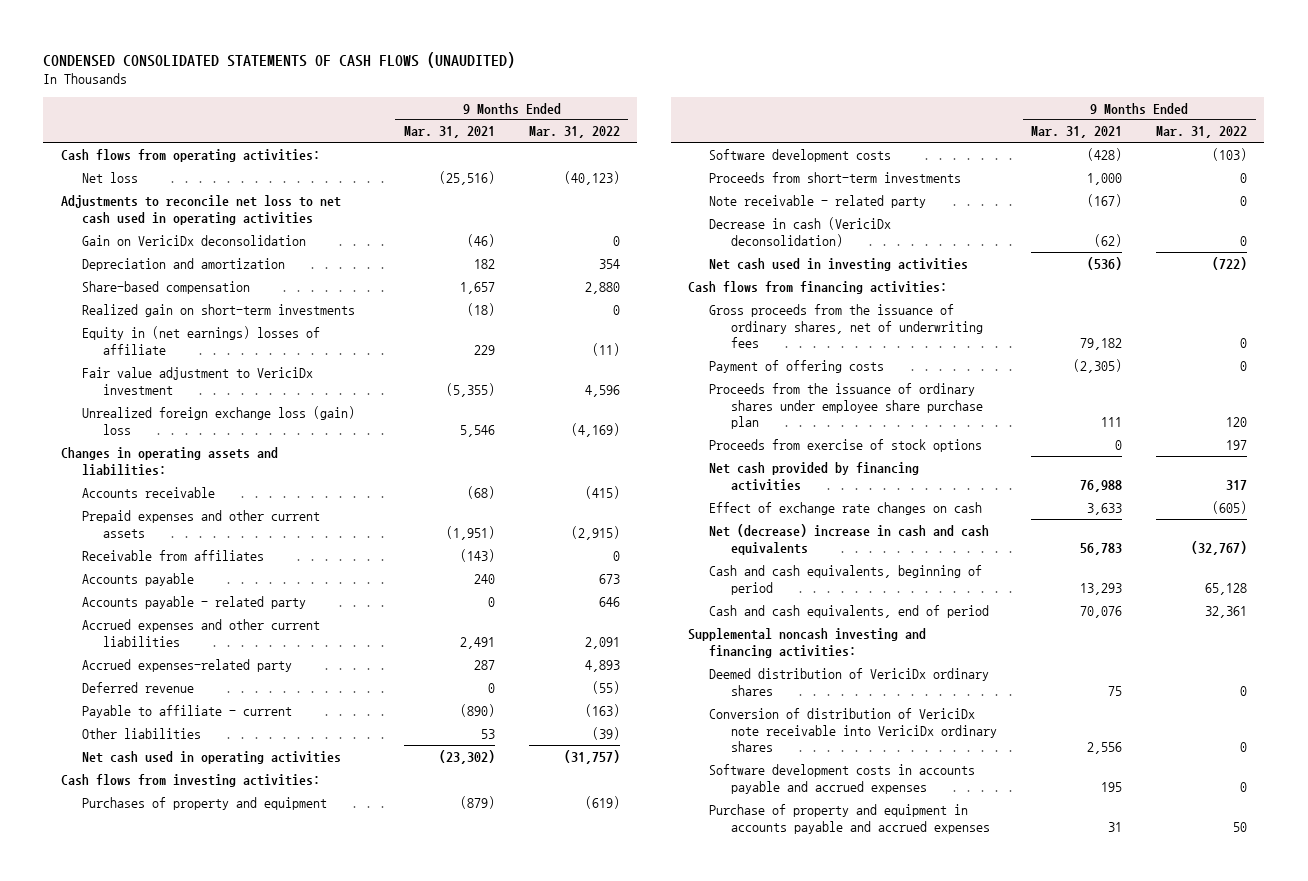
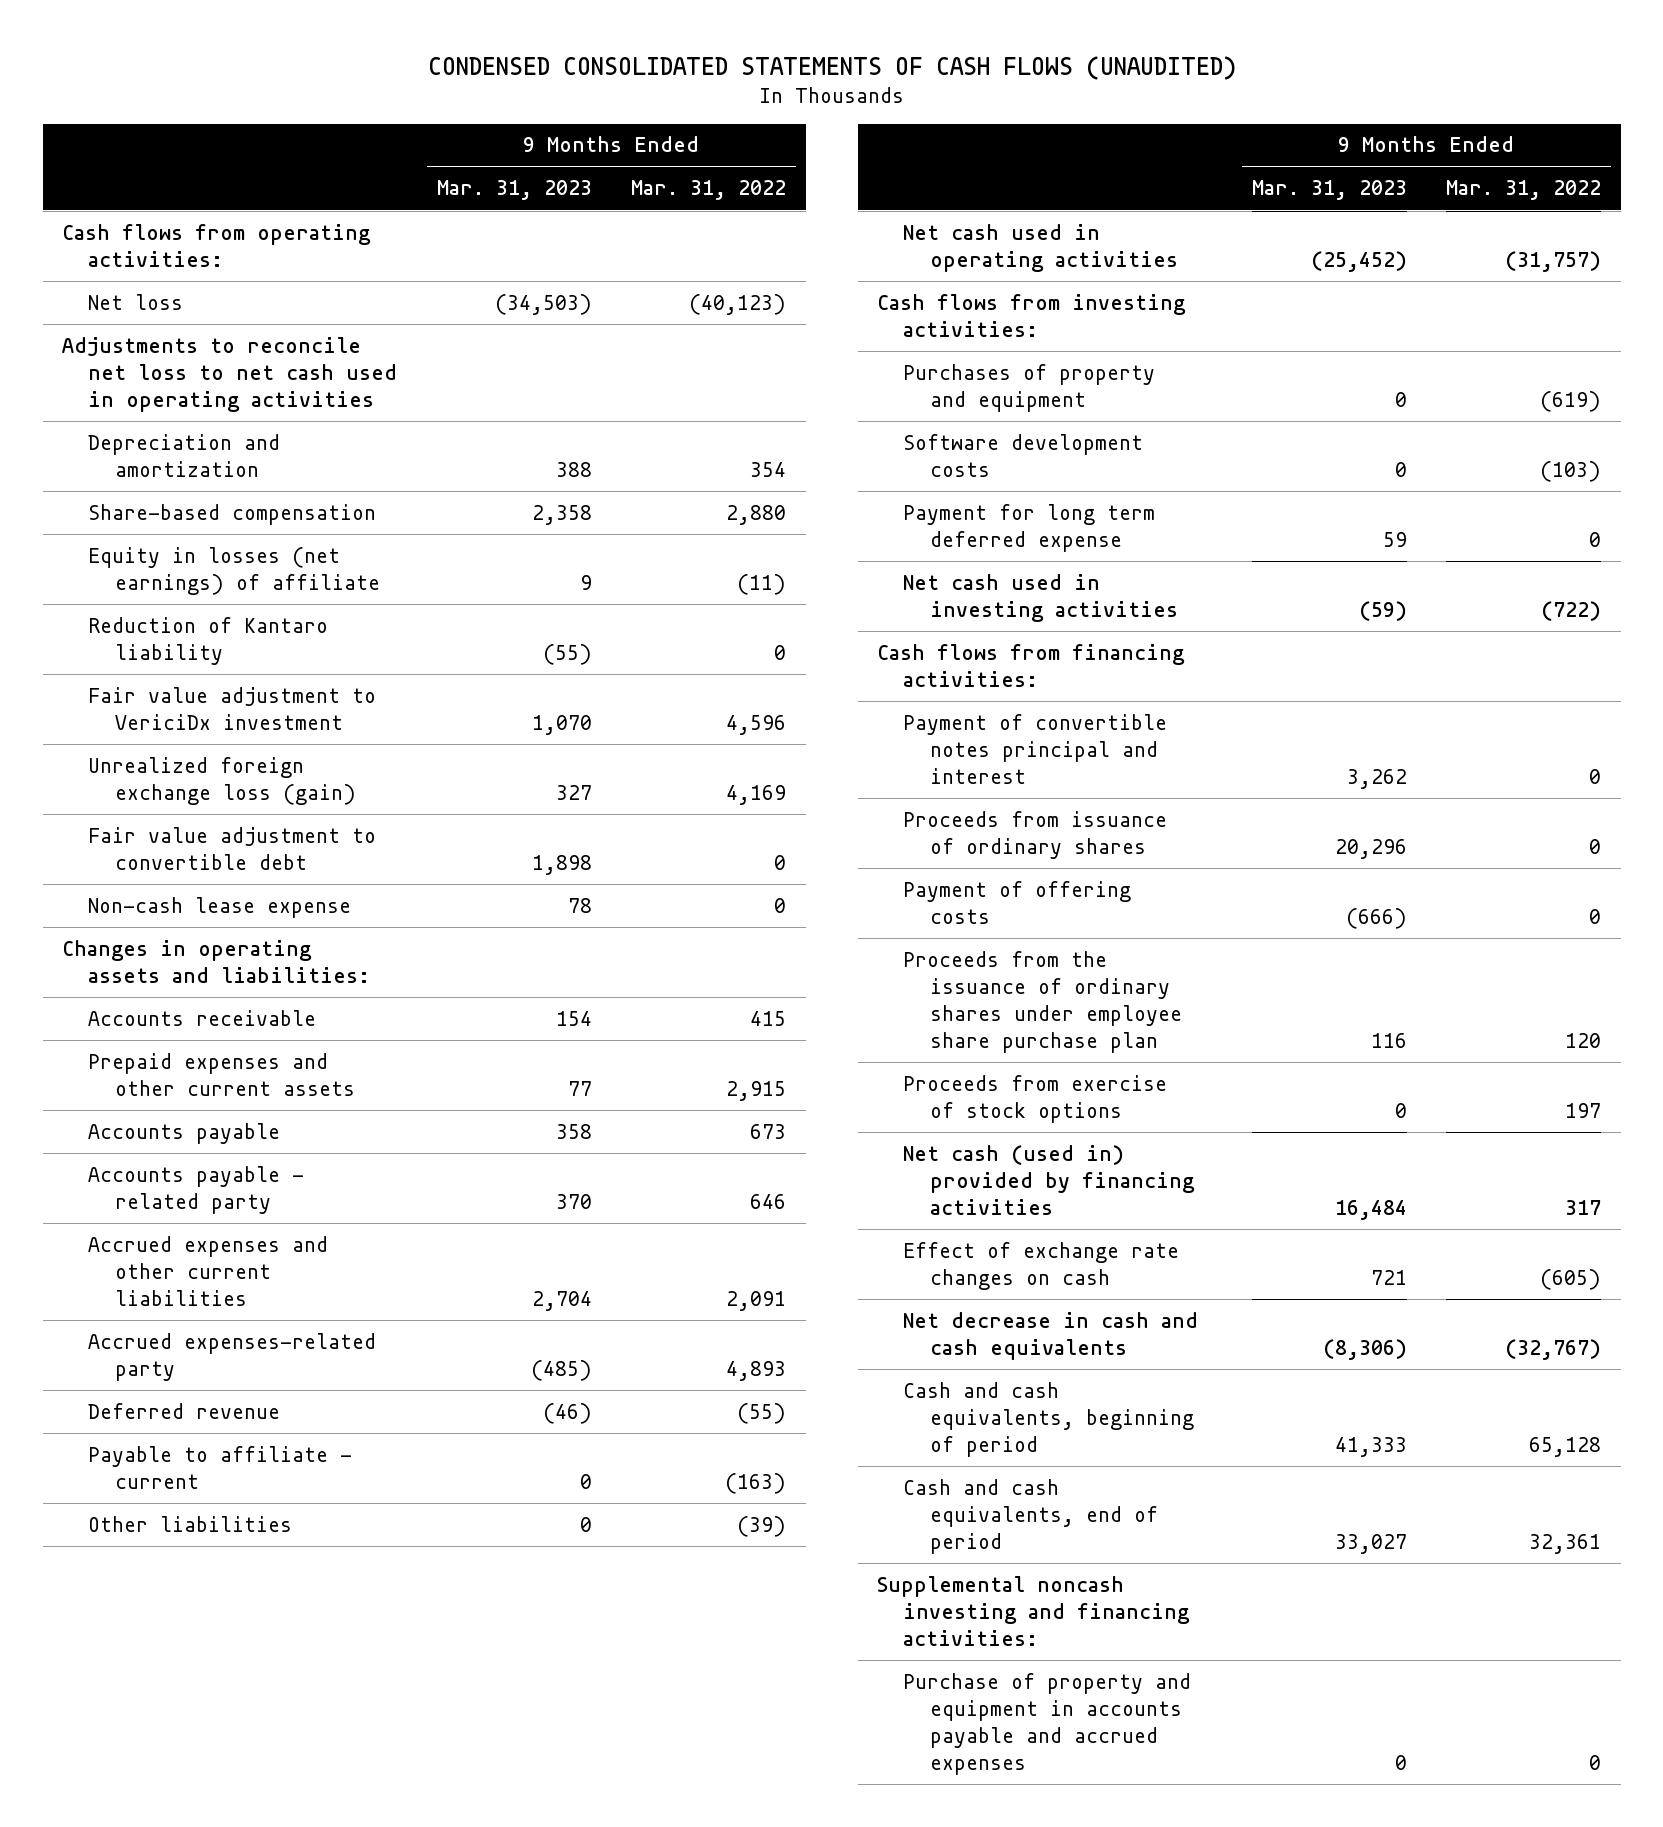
[403,126,495,139] Mar. 31, 2021 -> none
none -> [436,180,592,201] Mar. 31, 2023
[81,234,306,246] Gain on VericiDx deconsolidation -> none
[81,303,355,317] Realized gain on short-term investments -> none
[81,325,320,355] Equity in (net earnings) losses of affiliate -> [88,546,380,595] Equity in losses (net earnings) of affiliate
none -> [88,616,329,665] Reduction of Kantaro liability
[81,405,355,435] Unrealized foreign exchange loss (gain) loss -> [88,756,356,805] Unrealized foreign exchange loss (gain)
[570,422,620,437] (4,169) -> [725,784,786,805] 4,169
none -> [88,826,377,870] Fair value adjustment to convertible debt
none -> [88,896,352,918] Non-cash lease expense
[81,549,264,561] Receivable from affiliates -> none
[584,485,620,499] (415) -> [749,1010,786,1026] 415
[570,525,620,540] (2,915) -> [725,1080,786,1101] 2,915
[709,171,962,183] Proceeds from short-term investments -> none
[709,194,927,208] Note receivable - related party -> none
[709,216,892,247] Decrease in cash (VericiDx deconsolidation) -> none
none -> [903,503,1156,552] Payment for long term deferred expense
none -> [903,713,1168,784] Payment of convertible notes principal and interest
[709,303,983,349] Gross proceeds from the issuance of ordinary shares, net of underwriting fees -> [903,810,1168,859] Proceeds from issuance of ordinary shares
[709,461,920,491] Net cash provided by financing activities -> [903,1144,1195,1215] Net cash (used in) provided by financing activities
[709,523,990,555] Net (decrease) increase in cash and cash equivalents -> [903,1311,1199,1360] Net decrease in cash and cash equivalents
[709,667,990,696] Deemed distribution of VericiDx ordinary shares -> none
[709,707,997,753] Conversion of distribution of VericiDx note receivable into VericiDx ordinary shares -> none
[709,763,976,794] Software development costs in accounts payable and accrued expenses -> none
[1233,821,1248,832] 50 -> [1588,1754,1601,1770] 0

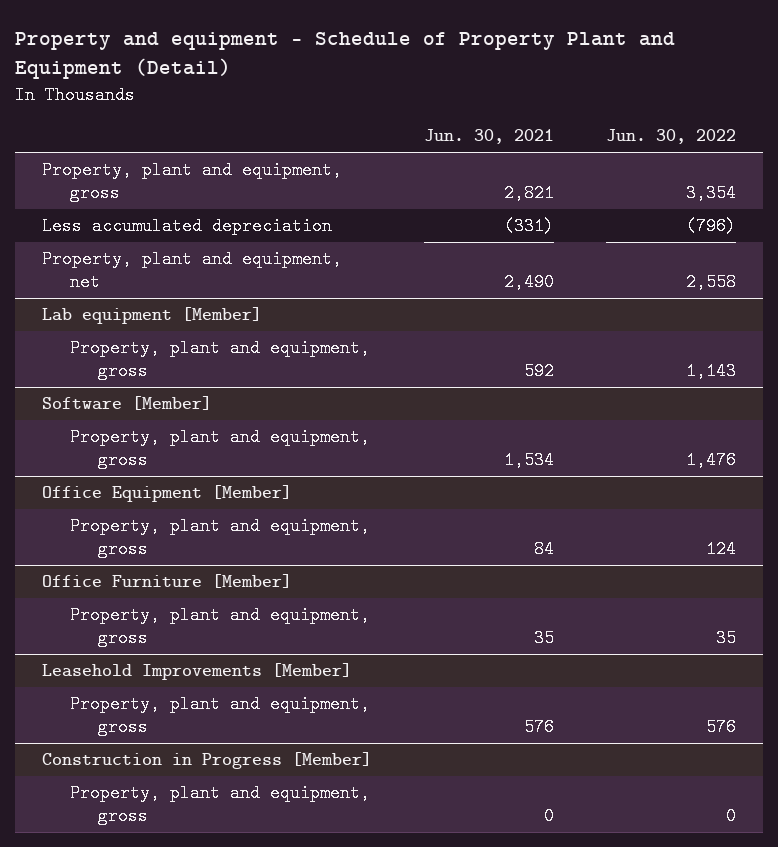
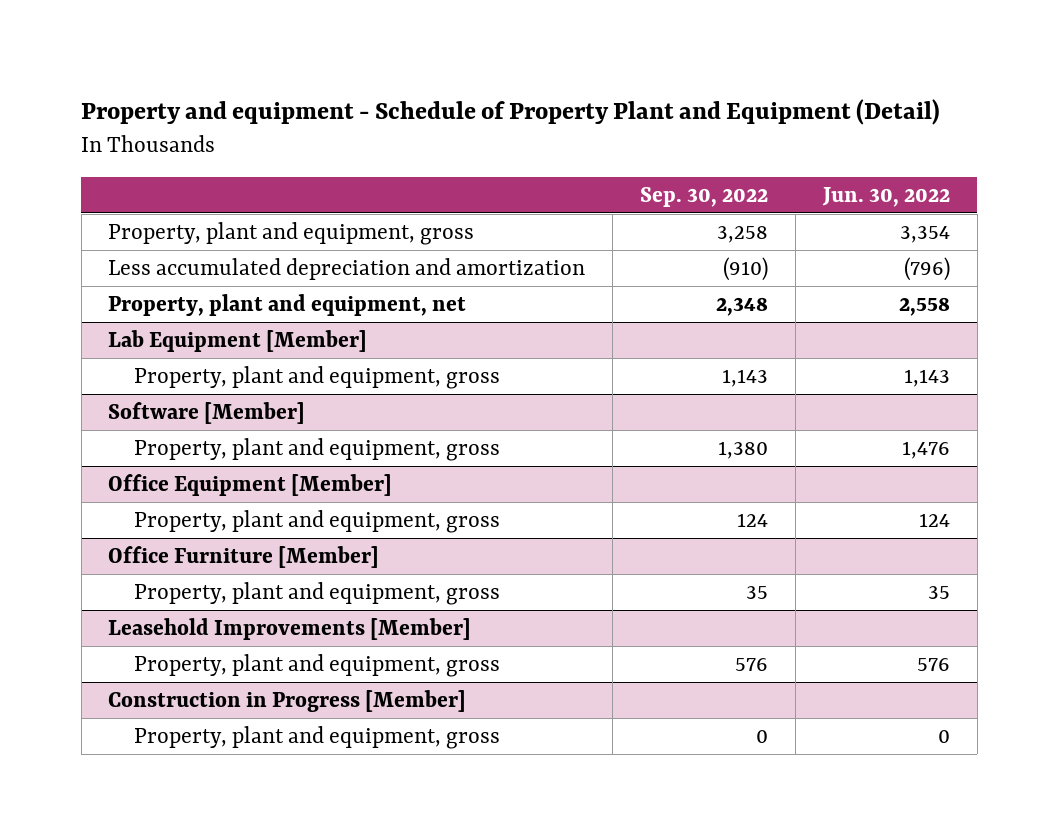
[423,129,554,145] Jun. 30, 2021 -> none
none -> [640,186,769,207] Sep. 30, 2022
[41,217,332,236] Less accumulated depreciation -> [108,257,586,280] Less accumulated depreciation and amortization
[41,307,262,325] Lab equipment [Member] -> [108,329,368,352] Lab Equipment [Member]

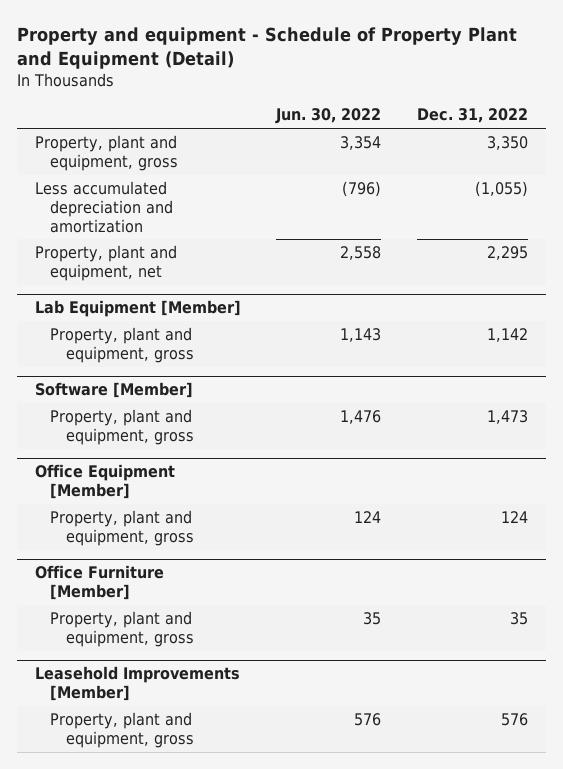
[640,186,769,207] Sep. 30, 2022 -> none
none -> [417,108,529,124] Dec. 31, 2022
[108,689,467,712] Construction in Progress [Member] -> none
[134,725,501,749] Property, plant and equipment, gross -> none

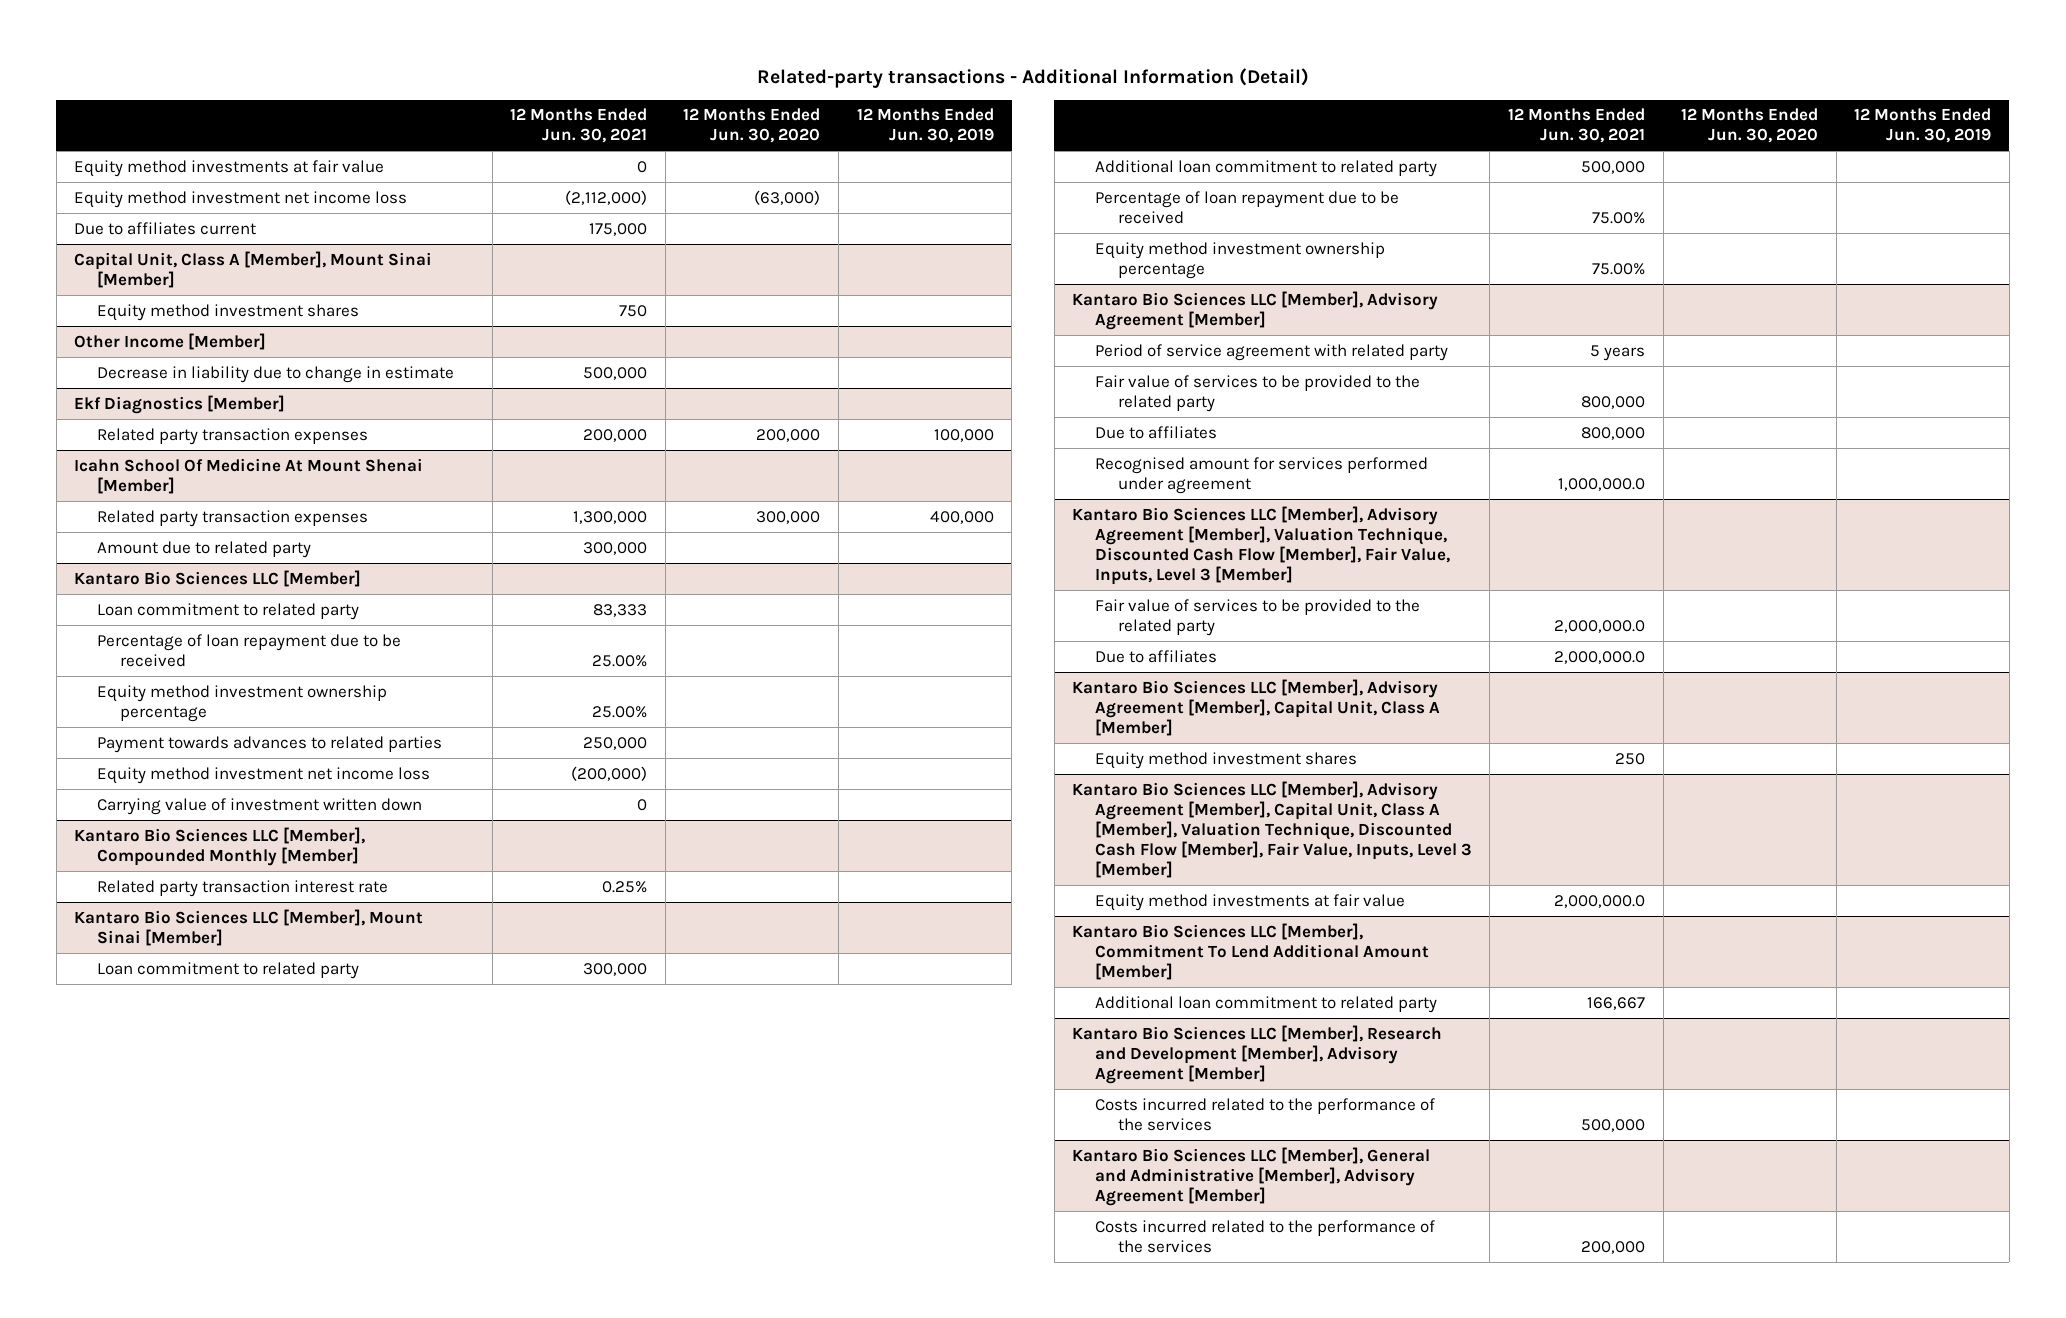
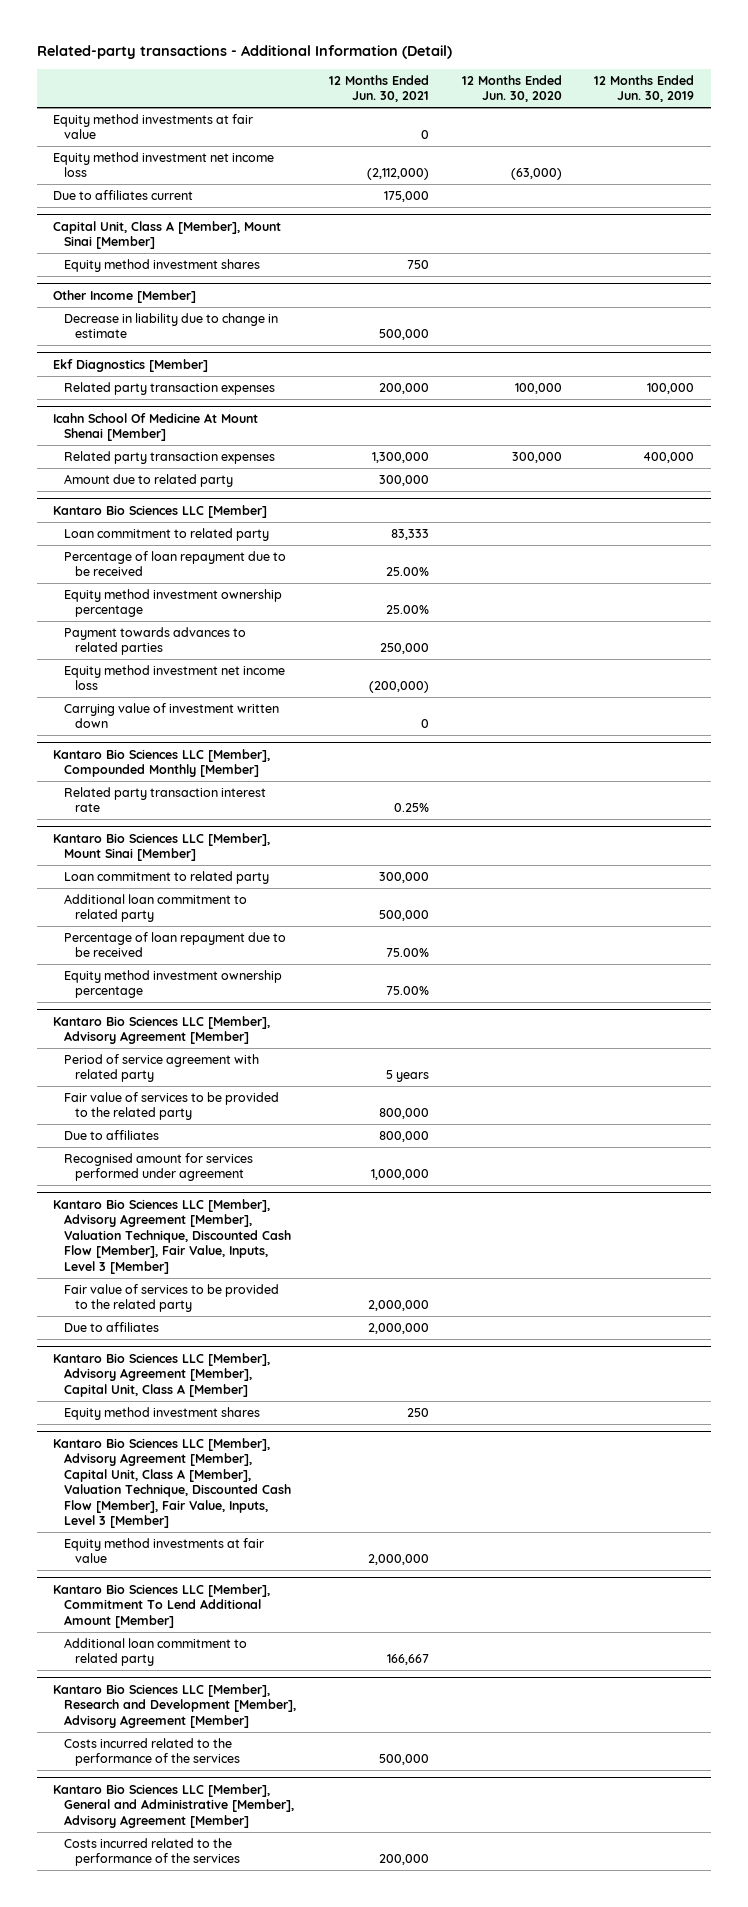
[756,428,821,442] 200,000 -> [514,382,562,394] 100,000
[1558,477,1646,491] 1,000,000.0 -> [370,1169,429,1181] 1,000,000
[1554,619,1646,633] 2,000,000.0 -> [367,1300,429,1312] 2,000,000
[1554,650,1646,664] 2,000,000.0 -> [367,1322,429,1334] 2,000,000
[1554,894,1646,908] 2,000,000.0 -> [367,1554,429,1566] 2,000,000

